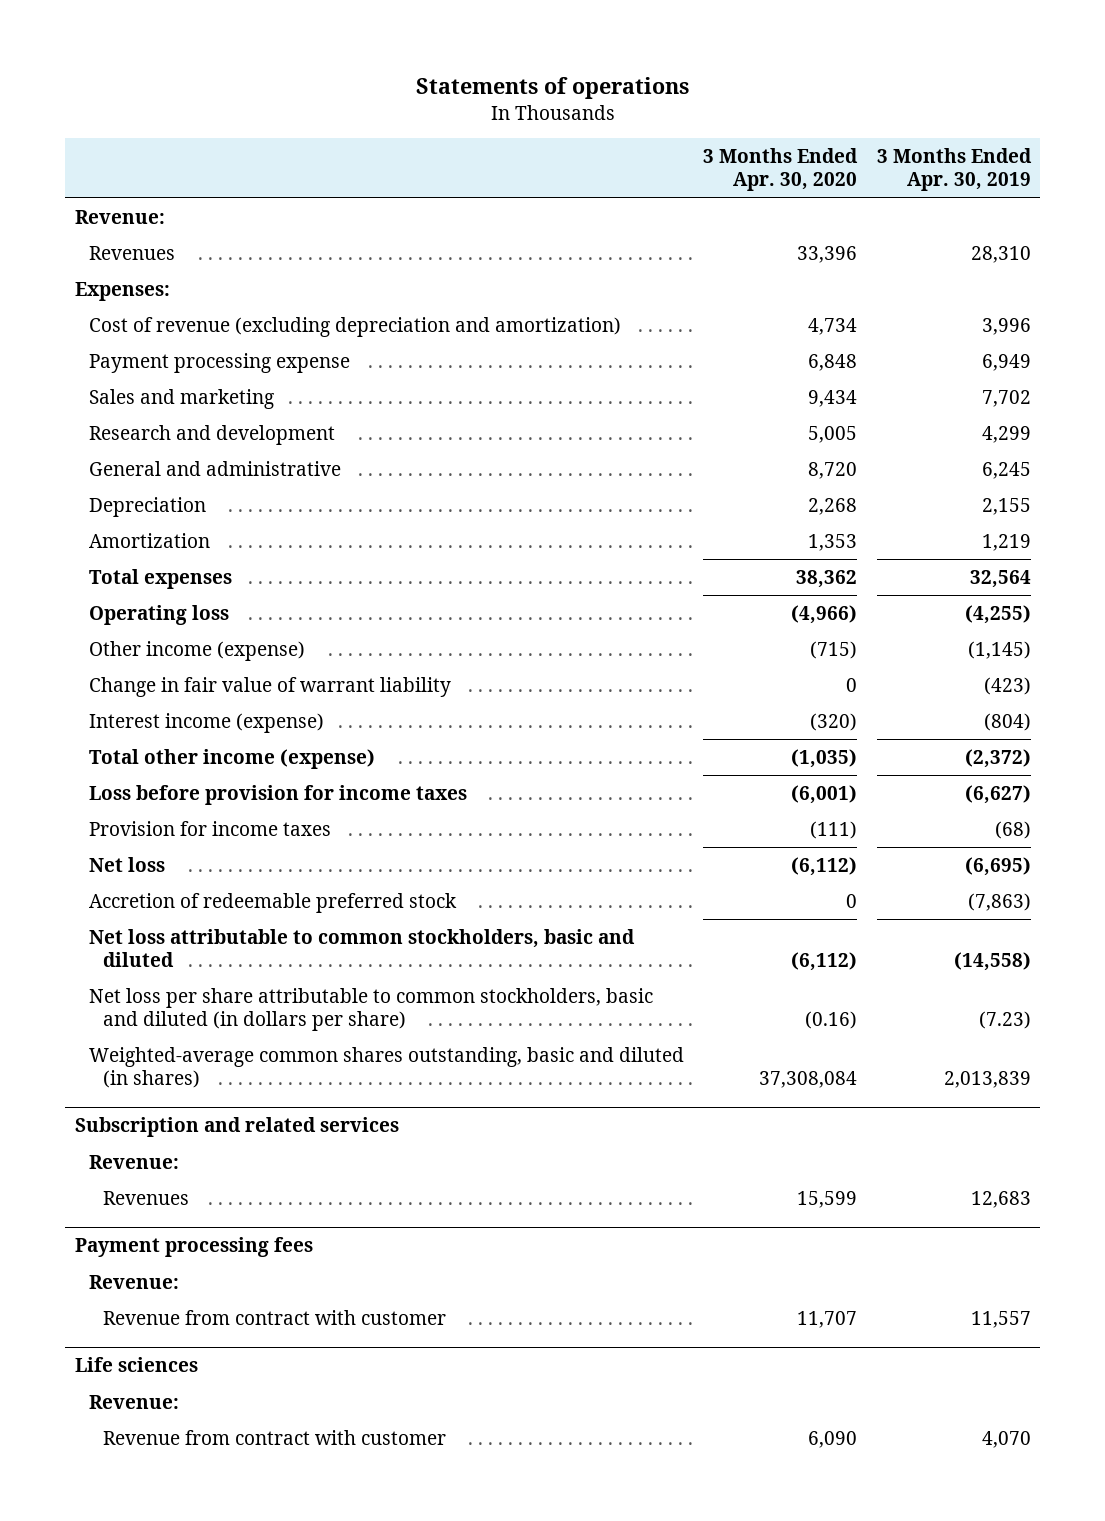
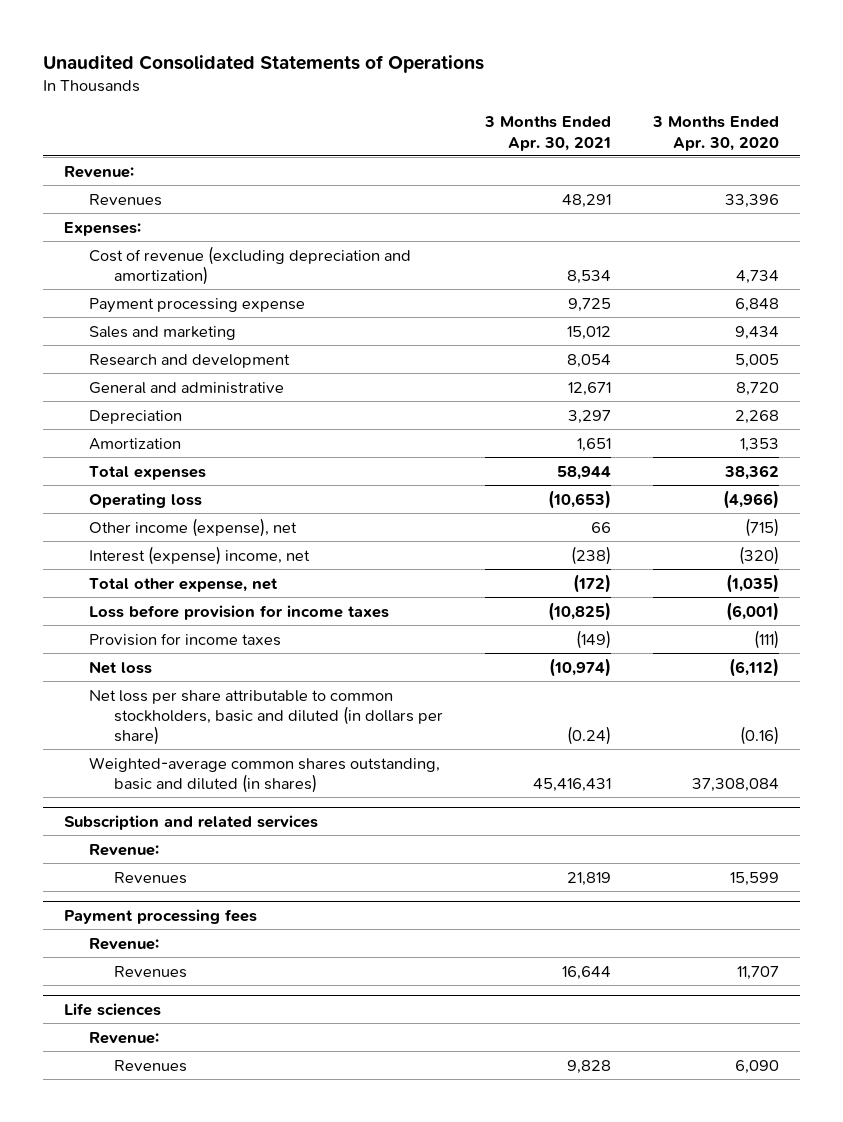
[415,77,689,100] Statements of operations -> [42,54,484,73] Unaudited Consolidated Statements of Operations
[876,148,1032,192] 3 Months Ended Apr. 30, 2019 -> none
none -> [484,116,612,151] 3 Months Ended Apr. 30, 2021
[88,676,451,697] Change in fair value of warrant liability -> none
[88,640,305,661] Other income (expense) -> [88,517,297,537] Other income (expense), net
[88,712,324,733] Interest income (expense) -> [88,545,310,565] Interest (expense) income, net
[88,748,375,769] Total other income (expense) -> [88,577,278,592] Total other expense, net
[88,892,457,913] Accretion of redeemable preferred stock -> none
[88,928,635,967] Net loss attributable to common stockholders, basic and diluted -> none
[102,1309,446,1325] Revenue from contract with customer -> [114,965,188,978] Revenues
[102,1429,446,1445] Revenue from contract with customer -> none
none -> [114,1059,188,1072] Revenues

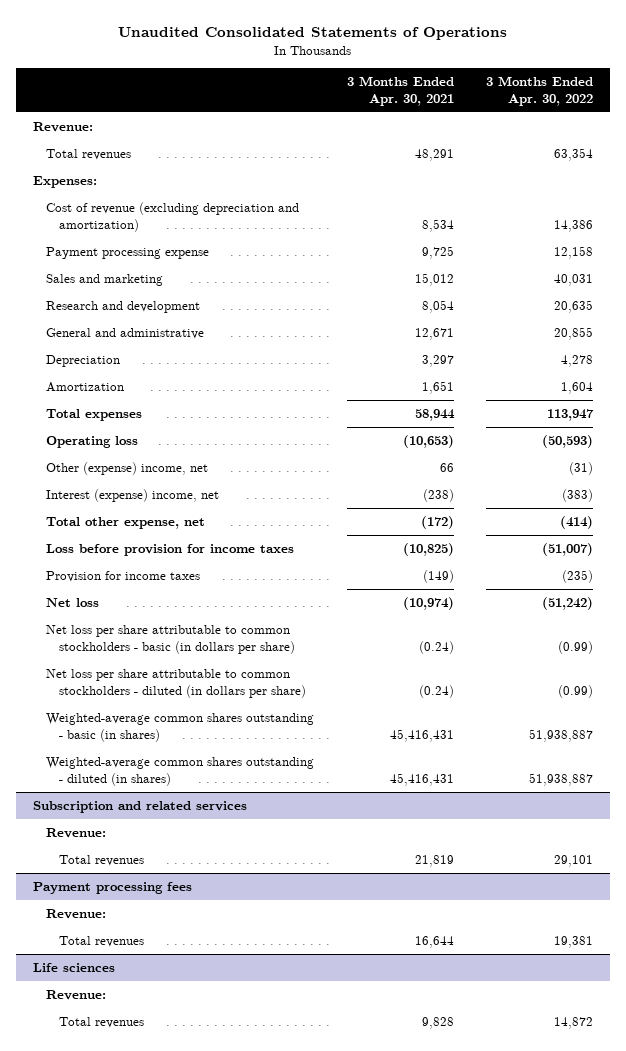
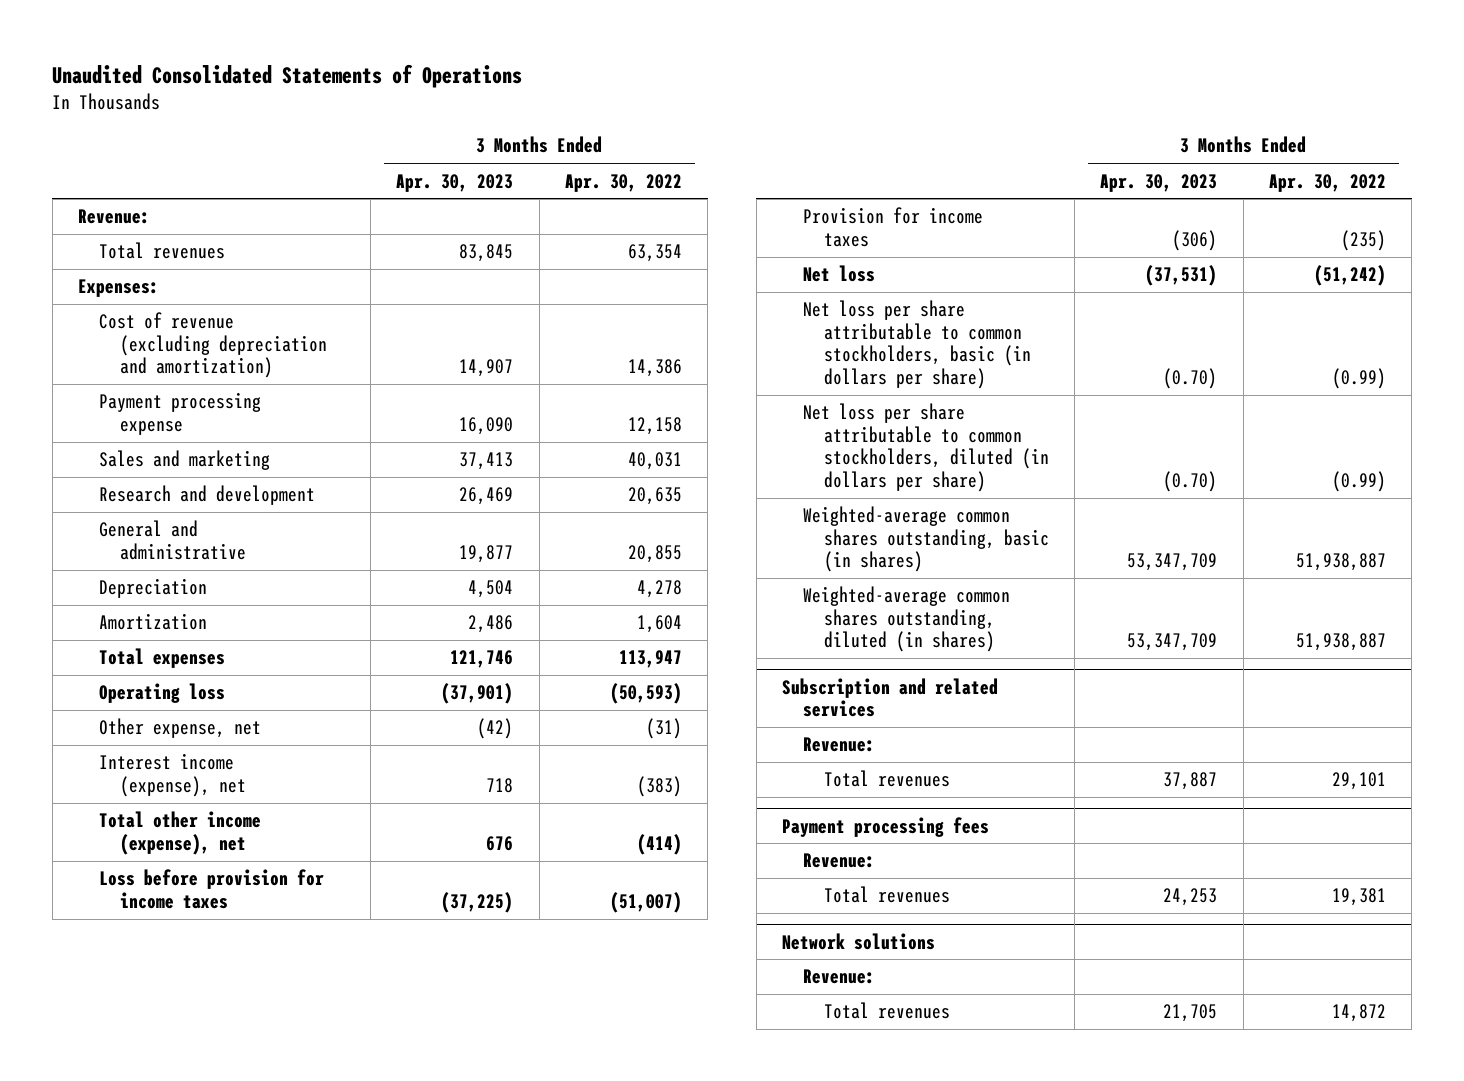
[346,75,454,106] 3 Months Ended Apr. 30, 2021 -> none
none -> [396,173,514,192] Apr. 30, 2023
[45,462,208,476] Other (expense) income, net -> [99,718,262,739] Other expense, net
[45,489,219,503] Interest (expense) income, net -> [99,753,246,797] Interest income (expense), net
[45,517,205,530] Total other expense, net -> [99,811,262,855] Total other income (expense), net
[45,625,296,654] Net loss per share attributable to common stockholders - basic (in dollars per share) -> [802,300,1031,389] Net loss per share attributable to common stockholders, basic (in dollars per share)
[45,669,307,698] Net loss per share attributable to common stockholders - diluted (in dollars per share) -> [802,403,1049,492] Net loss per share attributable to common stockholders, diluted (in dollars per share)
[45,713,314,742] Weighted-average common shares outstanding - basic (in shares) -> [802,506,1049,573] Weighted-average common shares outstanding, basic (in shares)
[45,757,314,786] Weighted-average common shares outstanding - diluted (in shares) -> [802,586,1010,653] Weighted-average common shares outstanding, diluted (in shares)
[32,963,115,973] Life sciences -> none
none -> [782,932,936,950] Network solutions

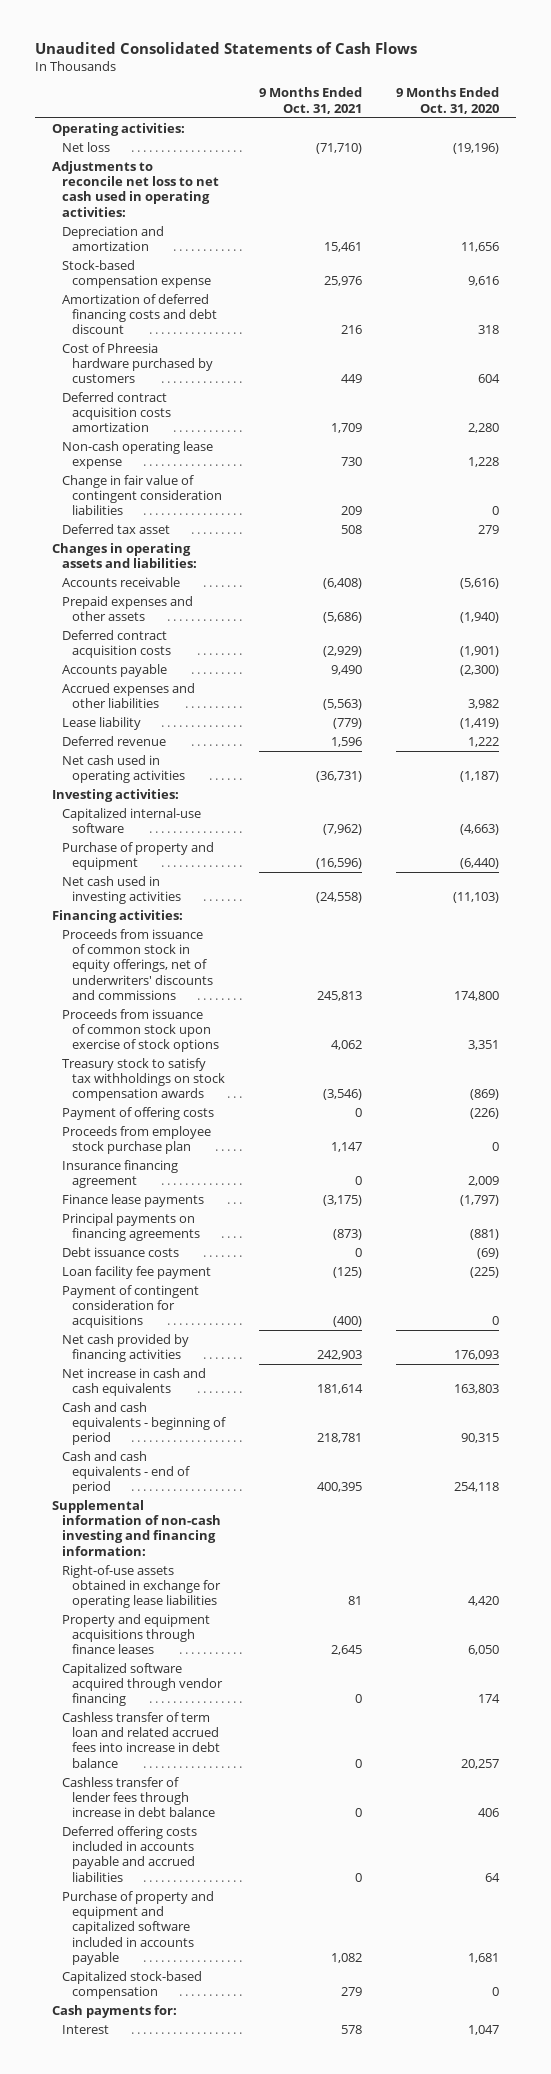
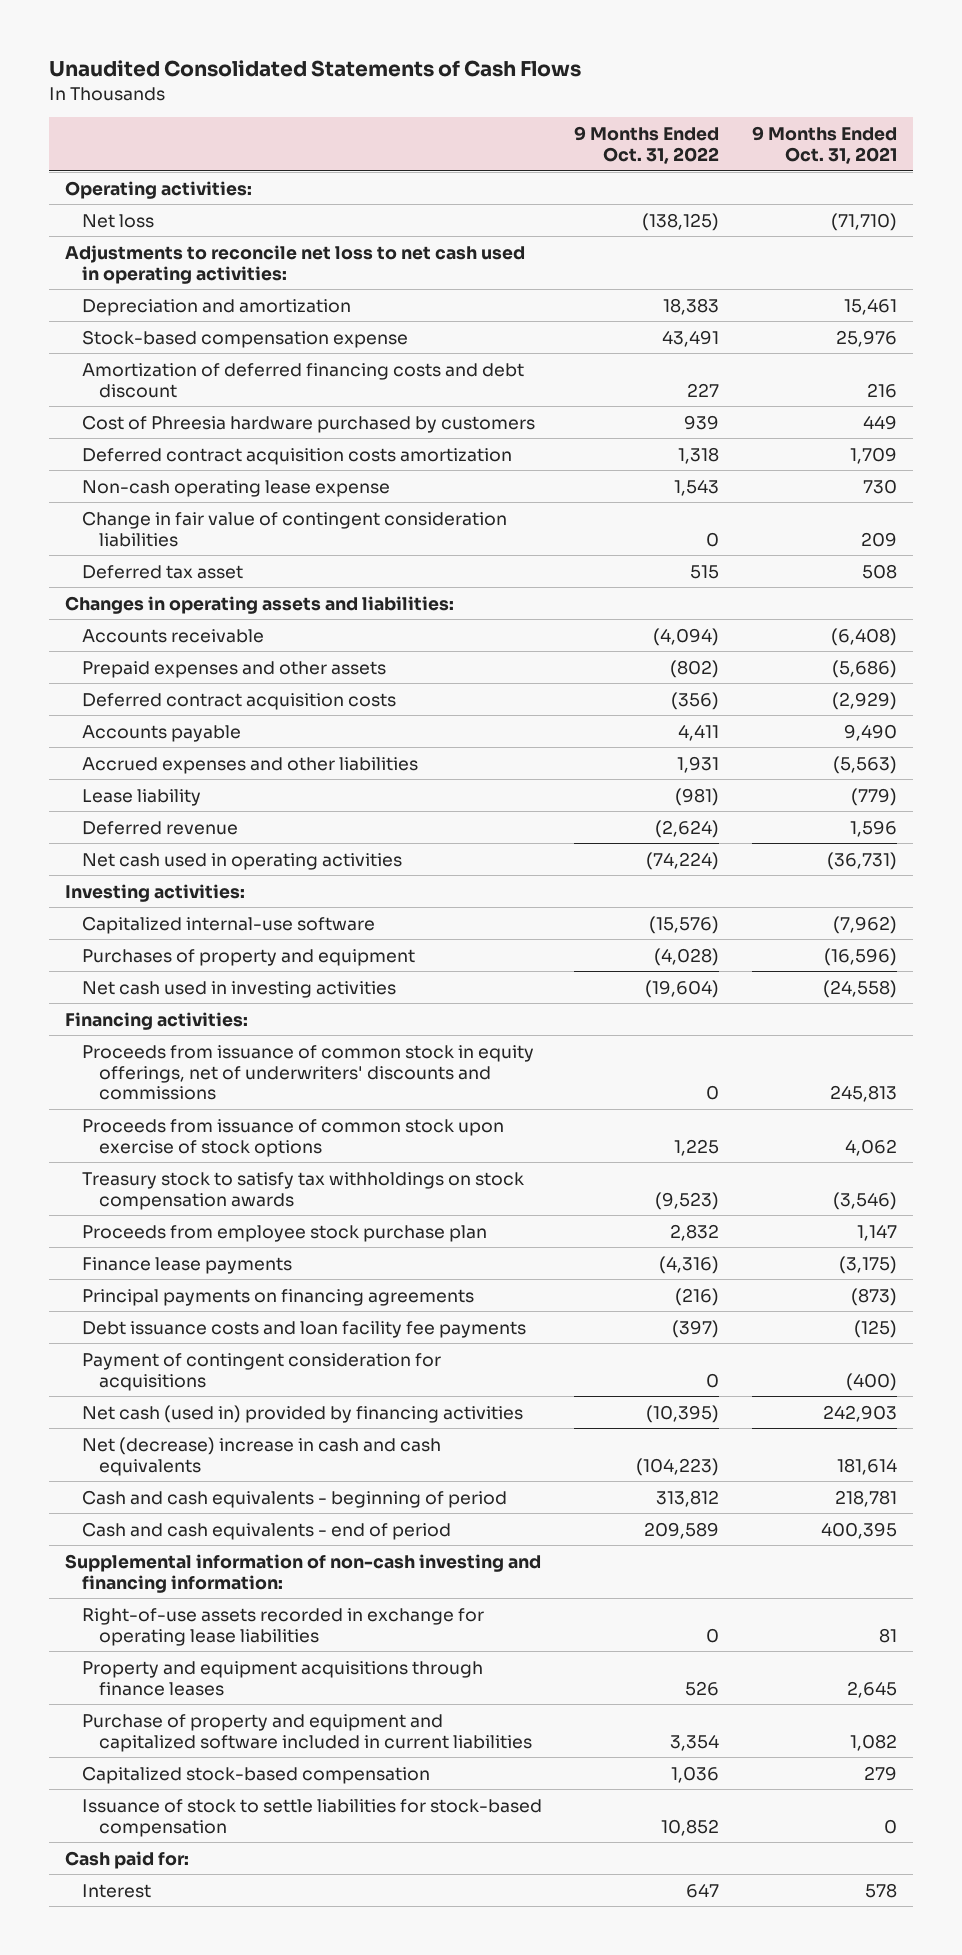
[396,87,500,114] 9 Months Ended Oct. 31, 2020 -> none
none -> [574,126,720,164] 9 Months Ended Oct. 31, 2022
[61,841,214,871] Purchase of property and equipment -> [81,948,415,966] Purchases of property and equipment
[61,1106,214,1120] Payment of offering costs -> none
[61,1159,178,1189] Insurance financing agreement -> none
[61,1246,179,1257] Debt issuance costs -> none
[61,1265,211,1279] Loan facility fee payment -> [81,1320,526,1338] Debt issuance costs and loan facility fee payments
[61,1333,189,1363] Net cash provided by financing activities -> [81,1404,523,1423] Net cash (used in) provided by financing activities
[61,1367,206,1397] Net increase in cash and cash equivalents -> [81,1436,441,1476] Net (decrease) increase in cash and cash equivalents
[61,1564,221,1609] Right-of-use assets obtained in exchange for operating lease liabilities -> [81,1607,484,1646] Right-of-use assets recorded in exchange for operating lease liabilities
[61,1662,223,1707] Capitalized software acquired through vendor financing -> none
[61,1711,220,1768] Cashless transfer of term loan and related accrued fees into increase in debt balance -> none
[61,1776,215,1818] Cashless transfer of lender fees through increase in debt balance -> none
[61,1825,197,1882] Deferred offering costs included in accounts payable and accrued liabilities -> none
[61,1890,214,1965] Purchase of property and equipment and capitalized software included in accounts payable -> [81,1713,532,1752] Purchase of property and equipment and capitalized software included in current liabilities
none -> [81,1798,542,1837] Issuance of stock to settle liabilities for stock-based compensation
[51,2004,177,2018] Cash payments for: -> [64,1850,189,1869] Cash paid for:

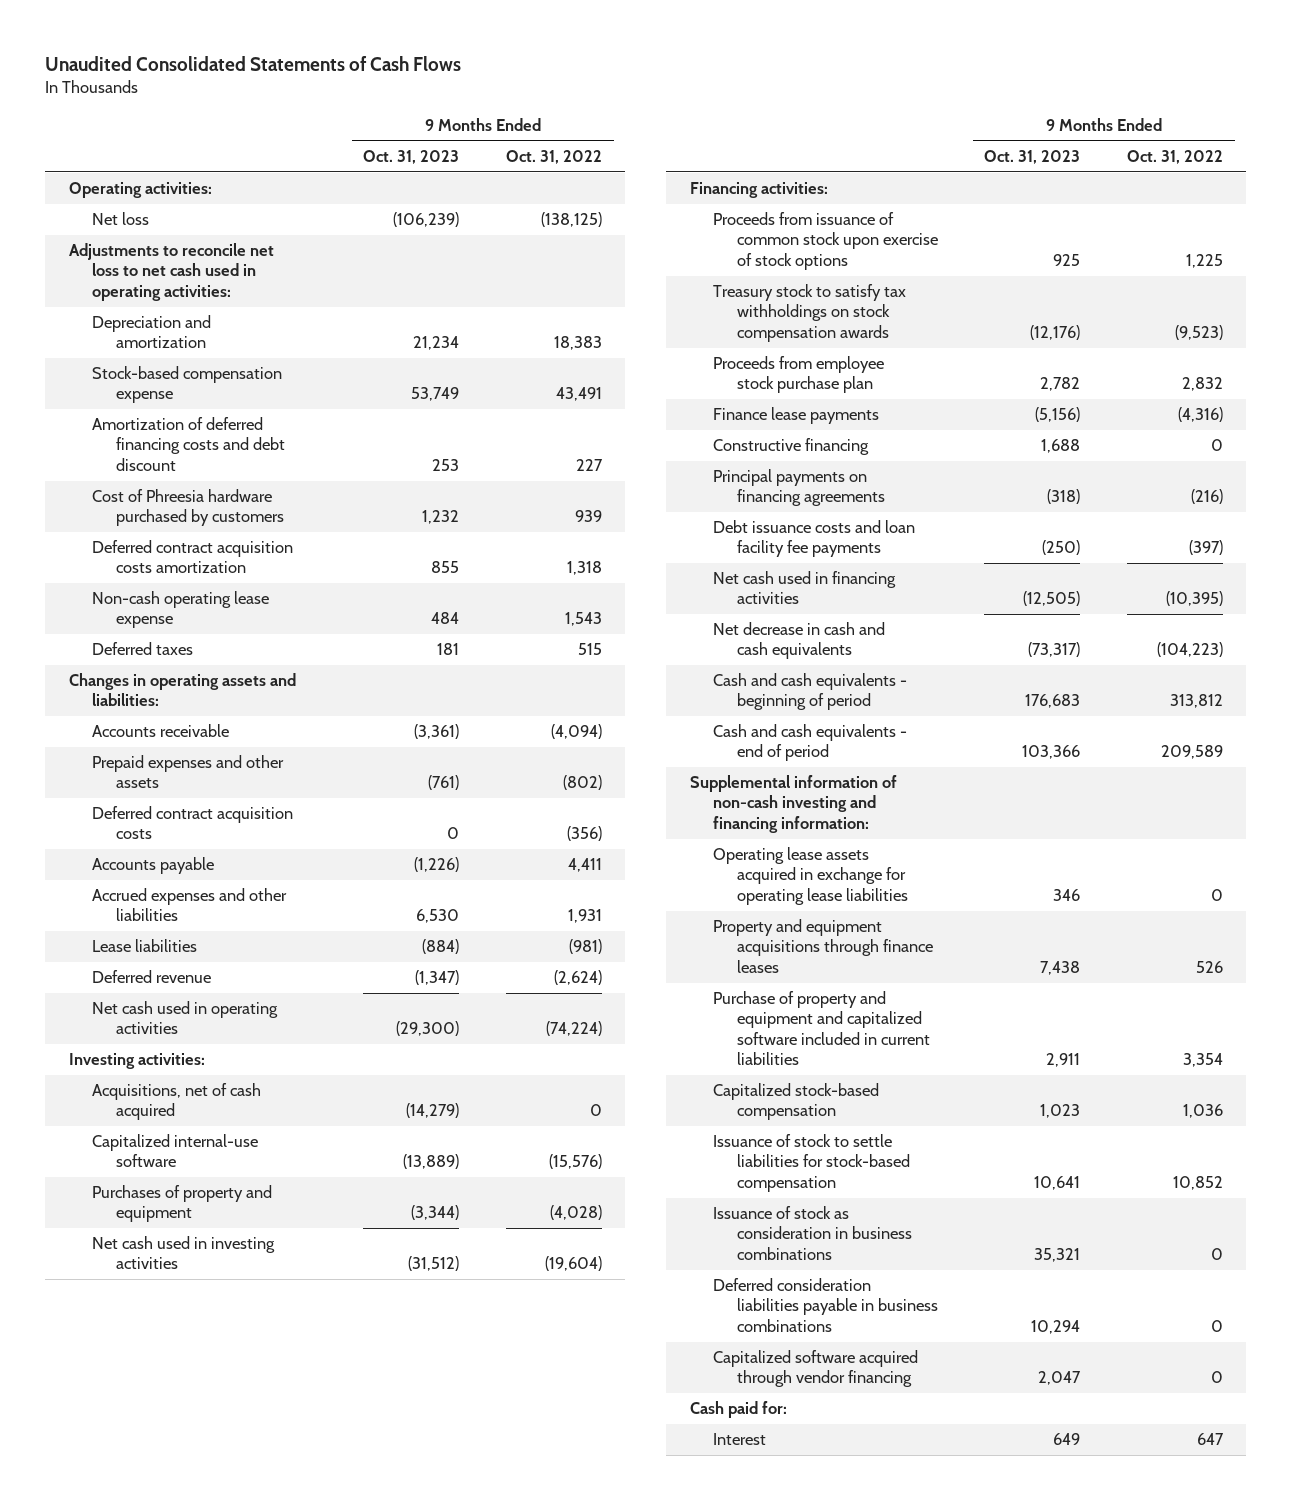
[752,126,898,164] 9 Months Ended Oct. 31, 2021 -> none
none -> [363,149,460,164] Oct. 31, 2023
[81,510,507,547] Change in fair value of contingent consideration liabilities -> none
[81,564,243,579] Deferred tax asset -> [92,642,194,656] Deferred taxes
[81,788,201,806] Lease liability -> [92,939,198,953] Lease liabilities
none -> [92,1083,262,1121] Acquisitions, net of cash acquired
[81,1044,534,1101] Proceeds from issuance of common stock in equity offerings, net of underwriters' discounts and commissions -> none
none -> [713,438,870,456] Constructive financing
[81,1352,441,1391] Payment of contingent consideration for acquisitions -> none
[81,1404,523,1423] Net cash (used in) provided by financing activities -> [713,571,897,605] Net cash used in financing activities
[81,1436,441,1476] Net (decrease) increase in cash and cash equivalents -> [713,622,886,660] Net decrease in cash and cash equivalents
[81,1607,484,1646] Right-of-use assets recorded in exchange for operating lease liabilities -> [713,847,908,905] Operating lease assets acquired in exchange for operating lease liabilities
none -> [713,1206,912,1260] Issuance of stock as consideration in business combinations
none -> [713,1278,938,1332] Deferred consideration liabilities payable in business combinations
none -> [713,1350,919,1388] Capitalized software acquired through vendor financing

